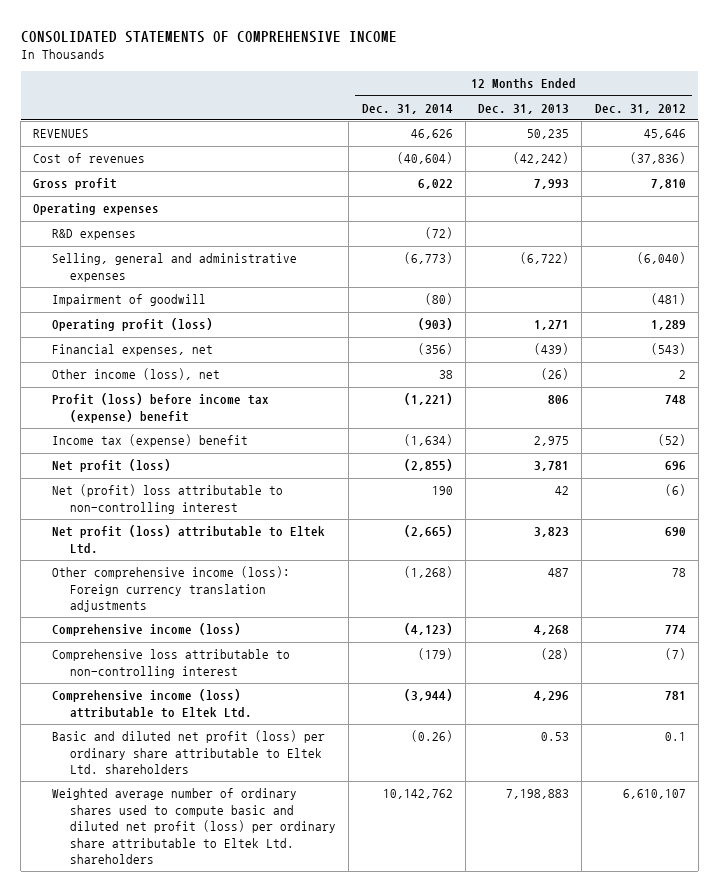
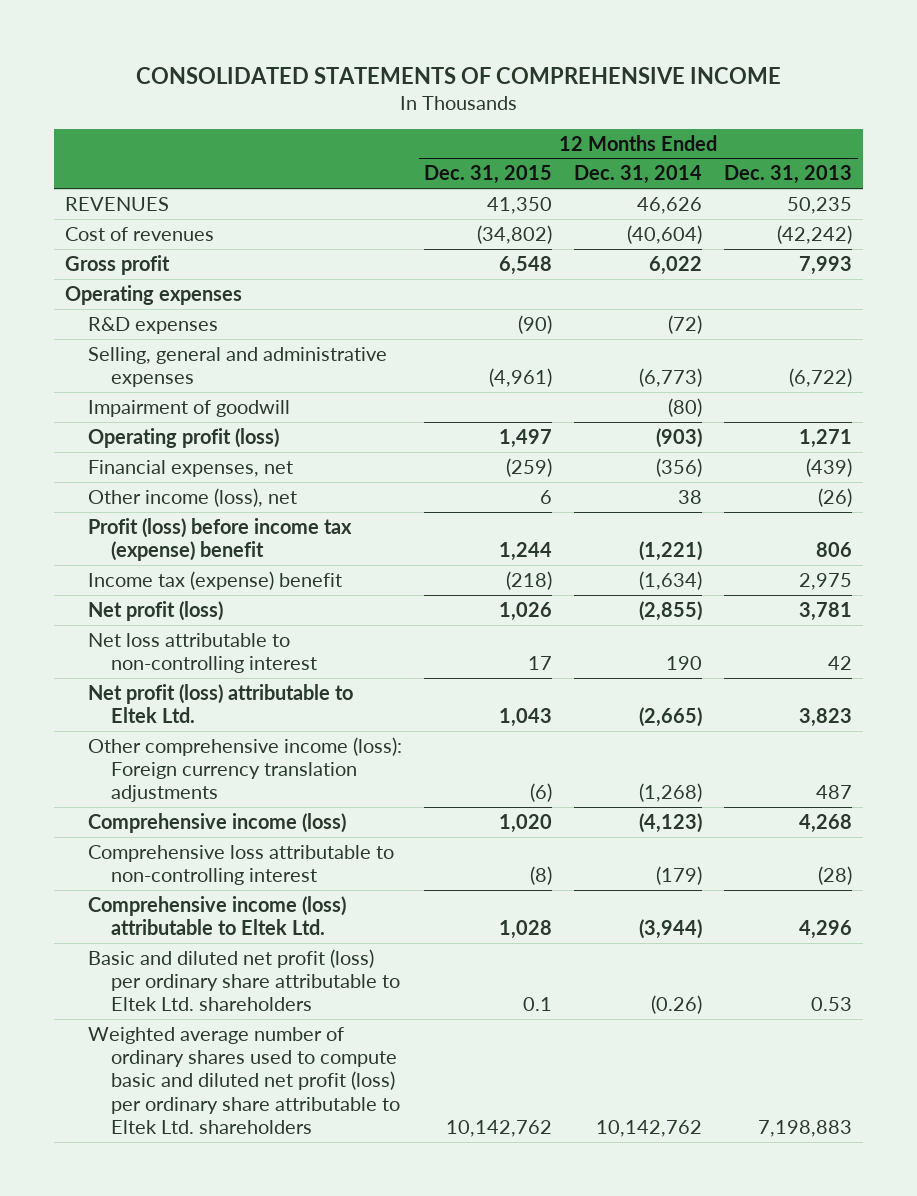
[594,103,686,114] Dec. 31, 2012 -> none
none -> [424,165,553,185] Dec. 31, 2015
[51,484,283,514] Net (profit) loss attributable to non-controlling interest -> [87,632,317,673] Net loss attributable to non-controlling interest

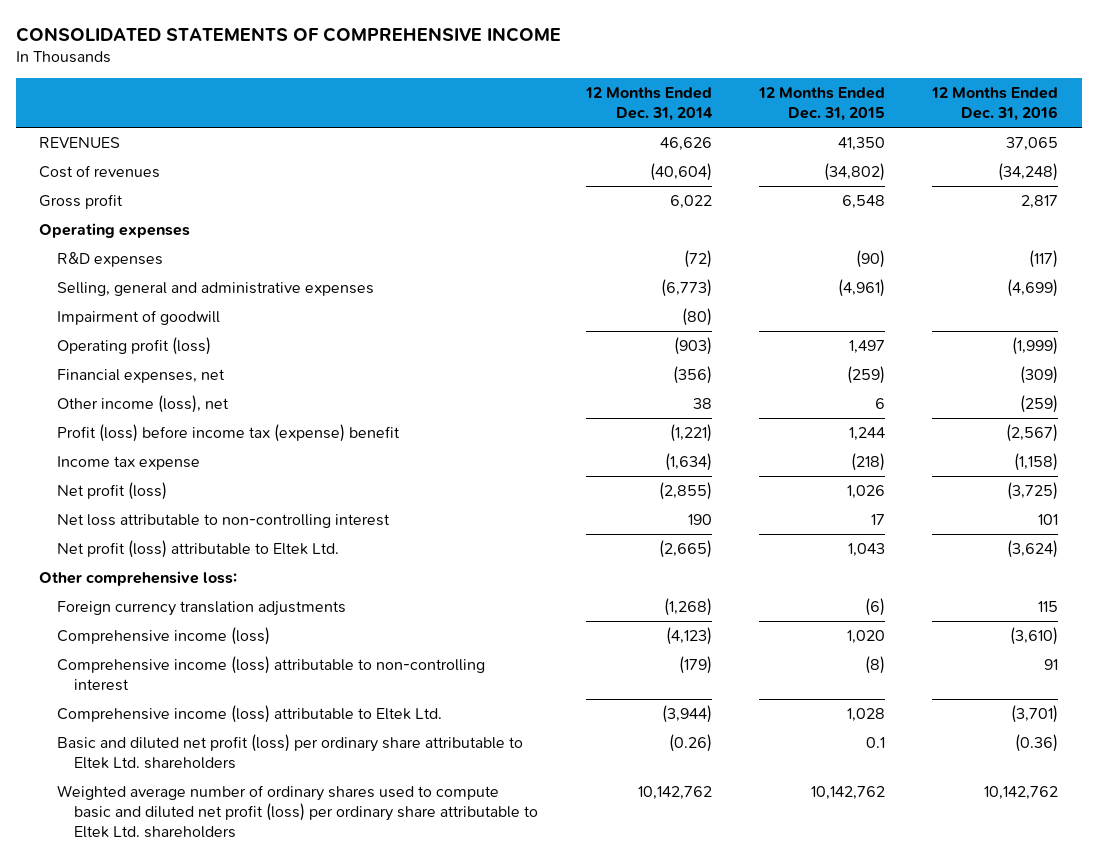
[724,165,853,185] Dec. 31, 2013 -> none
none -> [930,86,1058,122] 12 Months Ended Dec. 31, 2016
[87,570,342,590] Income tax (expense) benefit -> [56,455,200,470] Income tax expense
none -> [39,570,238,586] Other comprehensive loss:
[87,736,402,803] Other comprehensive income (loss): Foreign currency translation adjustments -> [56,600,346,616] Foreign currency translation adjustments
[87,844,394,885] Comprehensive loss attributable to non-controlling interest -> [56,655,485,692] Comprehensive income (loss) attributable to non-controlling interest

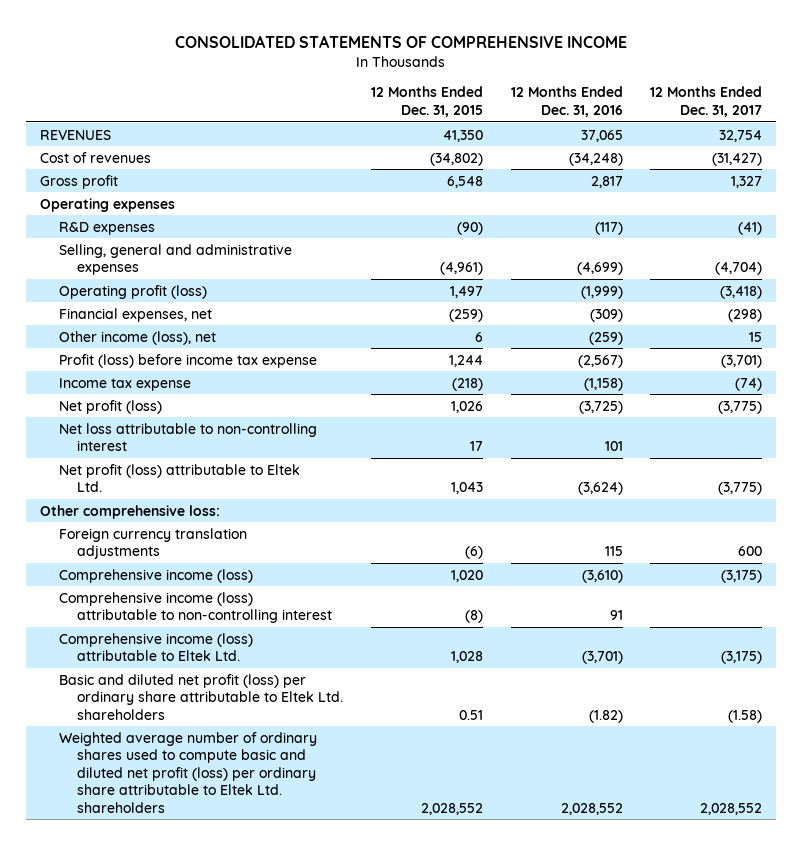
[584,86,713,122] 12 Months Ended Dec. 31, 2014 -> none
none -> [650,86,763,117] 12 Months Ended Dec. 31, 2017
[56,309,220,325] Impairment of goodwill -> none
[56,423,400,442] Profit (loss) before income tax (expense) benefit -> [58,353,317,368] Profit (loss) before income tax expense
[865,736,885,748] 0.1 -> [458,709,483,720] 0.51
[1014,733,1058,752] (0.36) -> [588,709,623,723] (1.82)
[810,785,885,800] 10,142,762 -> [420,802,483,815] 2,028,552
[983,785,1058,800] 10,142,762 -> [560,802,623,815] 2,028,552

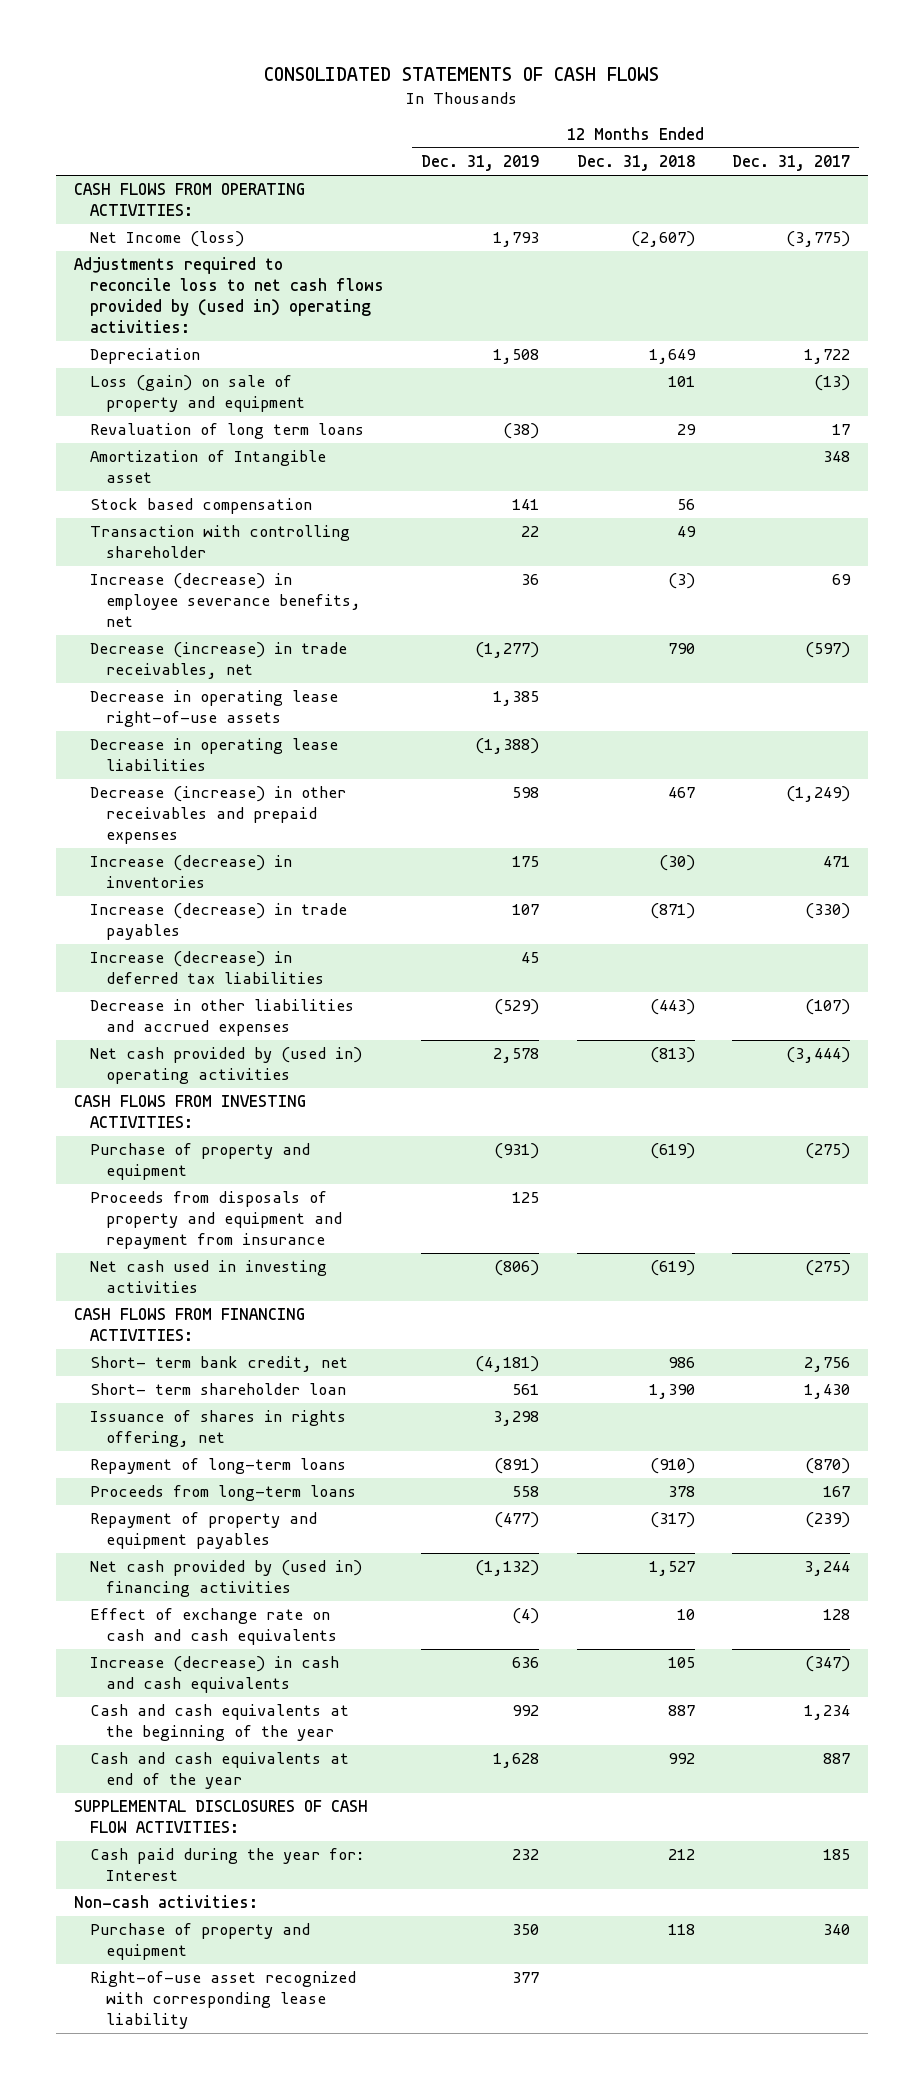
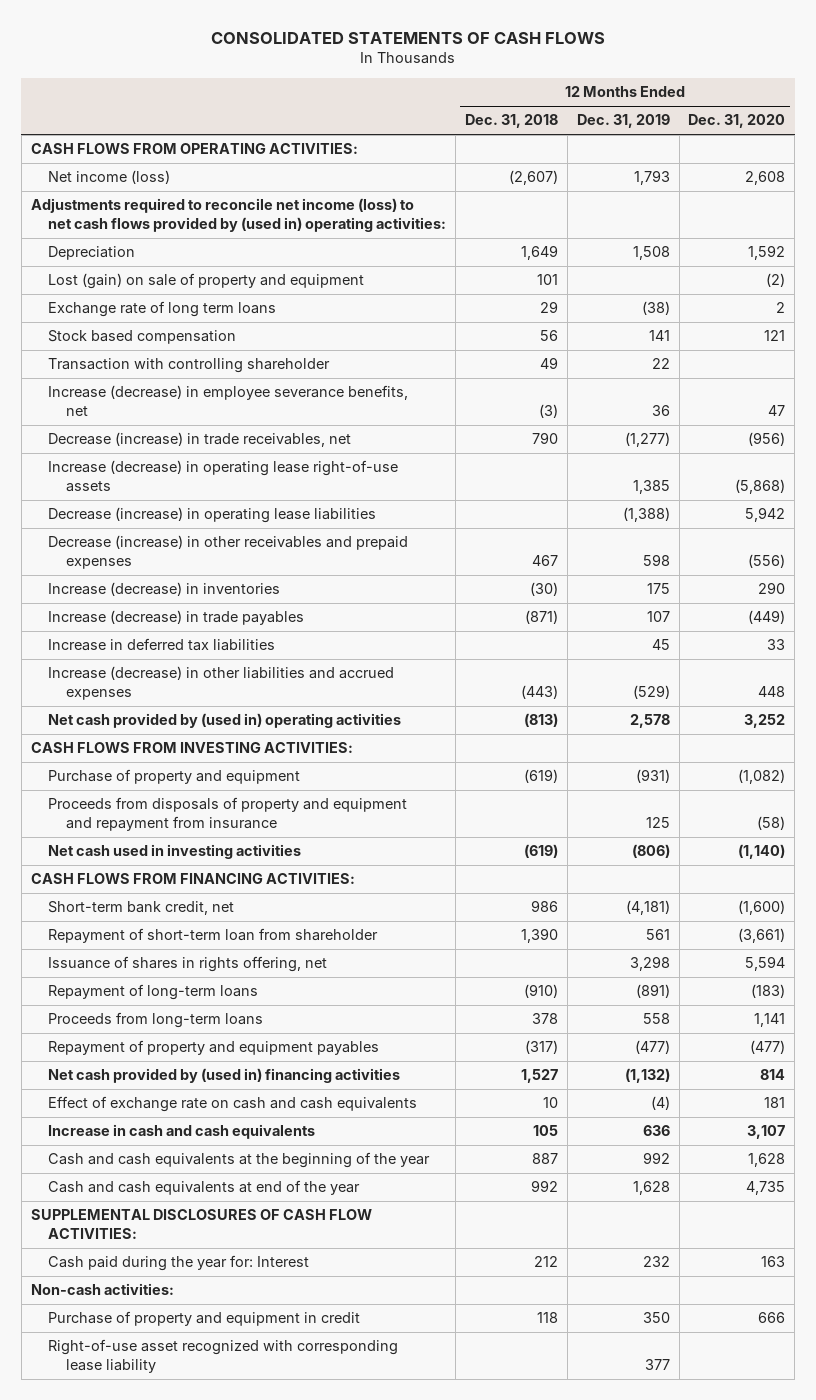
[731,155,850,172] Dec. 31, 2017 -> none
none -> [688,114,786,129] Dec. 31, 2020
[90,231,245,248] Net Income (loss) -> [48,170,171,185] Net income (loss)
[74,257,385,333] Adjustments required to reconcile loss to net cash flows provided by (used in) operating activities: -> [30,198,447,232] Adjustments required to reconcile net income (loss) to net cash flows provided by (used in) operating activities:
[90,450,327,484] Amortization of Intangible asset -> none
[90,375,306,413] Loss (gain) on sale of property and equipment -> [48,273,365,290] Lost (gain) on sale of property and equipment
[90,423,365,440] Revaluation of long term loans -> [48,301,277,318] Exchange rate of long term loans
[90,690,339,728] Decrease in operating lease right-of-use assets -> [48,460,399,492] Increase (decrease) in operating lease right-of-use assets
[90,738,339,772] Decrease in operating lease liabilities -> [48,507,377,524] Decrease (increase) in operating lease liabilities
[90,951,325,985] Increase (decrease) in deferred tax liabilities -> [48,638,276,652] Increase in deferred tax liabilities
[90,999,355,1037] Decrease in other liabilities and accrued expenses -> [48,666,395,700] Increase (decrease) in other liabilities and accrued expenses
[90,1356,349,1373] Short- term bank credit, net -> [48,901,235,916] Short-term bank credit, net
[90,1383,347,1396] Short- term shareholder loan -> [48,928,379,944] Repayment of short-term loan from shareholder
[90,1656,340,1694] Increase (decrease) in cash and cash equivalents -> [48,1124,316,1140] Increase in cash and cash equivalents
[90,1923,311,1961] Purchase of property and equipment -> [48,1311,361,1327] Purchase of property and equipment in credit

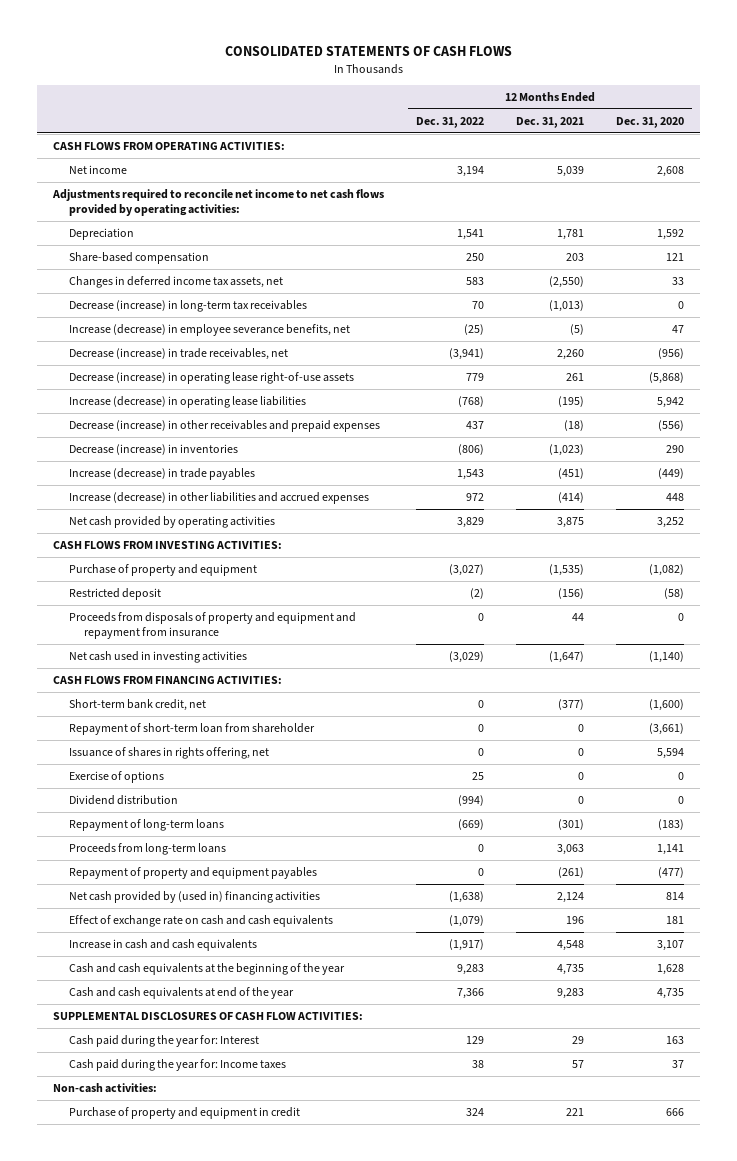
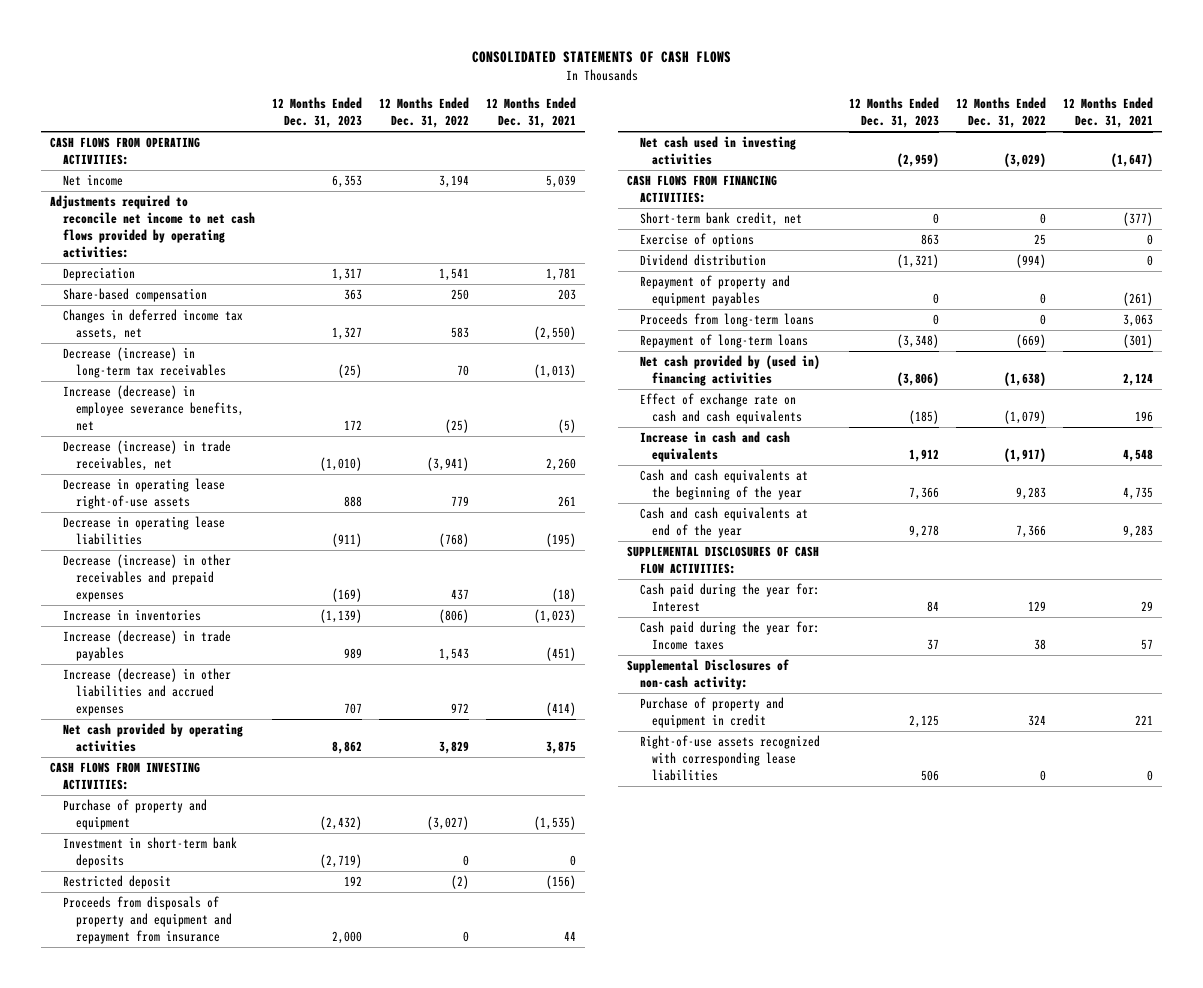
[615,116,684,128] Dec. 31, 2020 -> none
none -> [272,97,363,129] 12 Months Ended Dec. 31, 2023
[68,371,354,384] Decrease (increase) in operating lease right-of-use assets -> [63,478,226,510] Decrease in operating lease right-of-use assets
[68,395,306,408] Increase (decrease) in operating lease liabilities -> [63,516,226,546] Decrease in operating lease liabilities
[68,443,238,455] Decrease (increase) in inventories -> [63,609,202,622] Increase in inventories
none -> [63,837,238,869] Investment in short-term bank deposits
[68,722,315,735] Repayment of short-term loan from shareholder -> none
[68,746,269,759] Issuance of shares in rights offering, net -> none
[68,842,226,855] Proceeds from long-term loans -> [639,313,814,328] Proceeds from long-term loans
[68,818,224,831] Repayment of long-term loans -> [639,334,808,349] Repayment of long-term loans
[53,1082,158,1093] Non-cash activities: -> [626,659,789,691] Supplemental Disclosures of non-cash activity:
none -> [639,735,820,782] Right-of-use assets recognized with corresponding lease liabilities

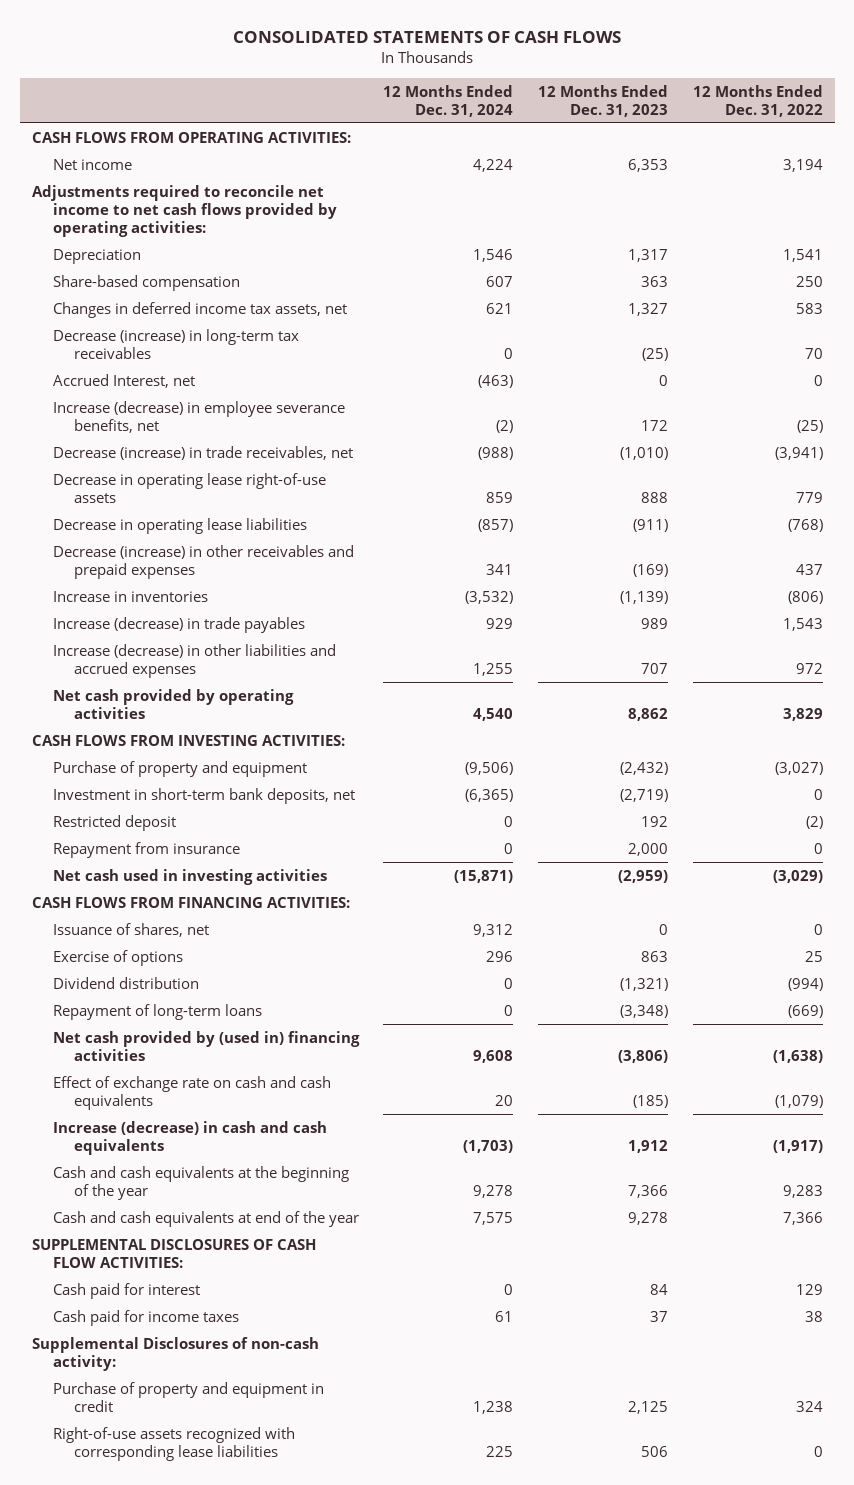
[486,97,577,129] 12 Months Ended Dec. 31, 2021 -> none
none -> [383,84,514,117] 12 Months Ended Dec. 31, 2024
none -> [52,373,195,388] Accrued Interest, net
[63,837,238,869] Investment in short-term bank deposits -> [52,787,355,804] Investment in short-term bank deposits, net
[63,896,232,945] Proceeds from disposals of property and equipment and repayment from insurance -> [52,841,240,858] Repayment from insurance
[639,212,802,227] Short-term bank credit, net -> none
none -> [52,922,209,937] Issuance of shares, net
[639,275,790,307] Repayment of property and equipment payables -> none
[639,313,814,328] Proceeds from long-term loans -> none
[639,431,790,463] Increase in cash and cash equivalents -> [52,1120,327,1155] Increase (decrease) in cash and cash equivalents
[639,583,820,613] Cash paid during the year for: Interest -> [52,1282,200,1299] Cash paid for interest
[639,621,820,651] Cash paid during the year for: Income taxes -> [52,1309,239,1326] Cash paid for income taxes

